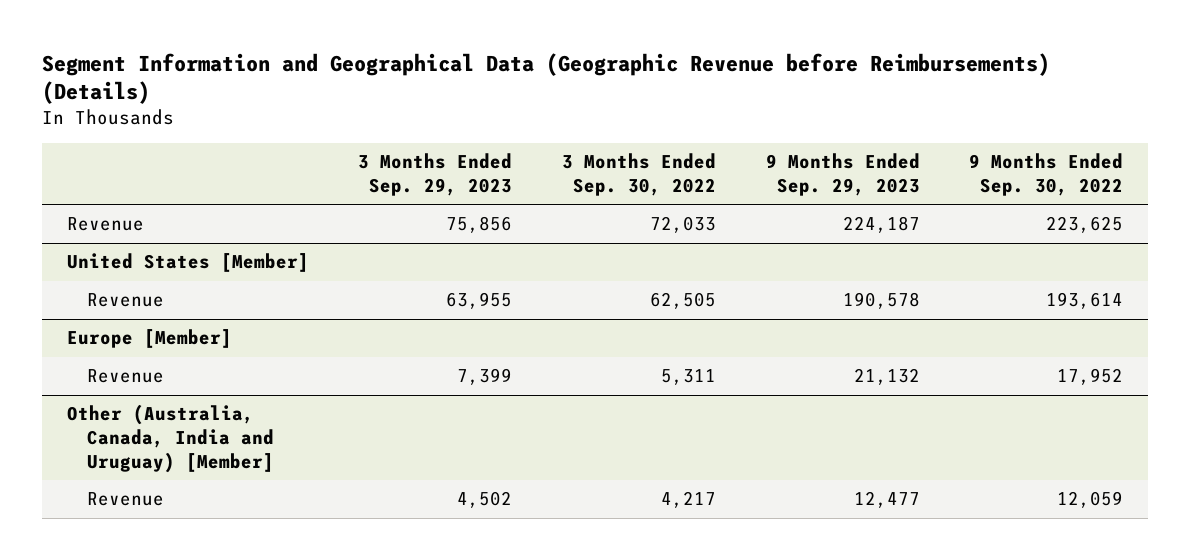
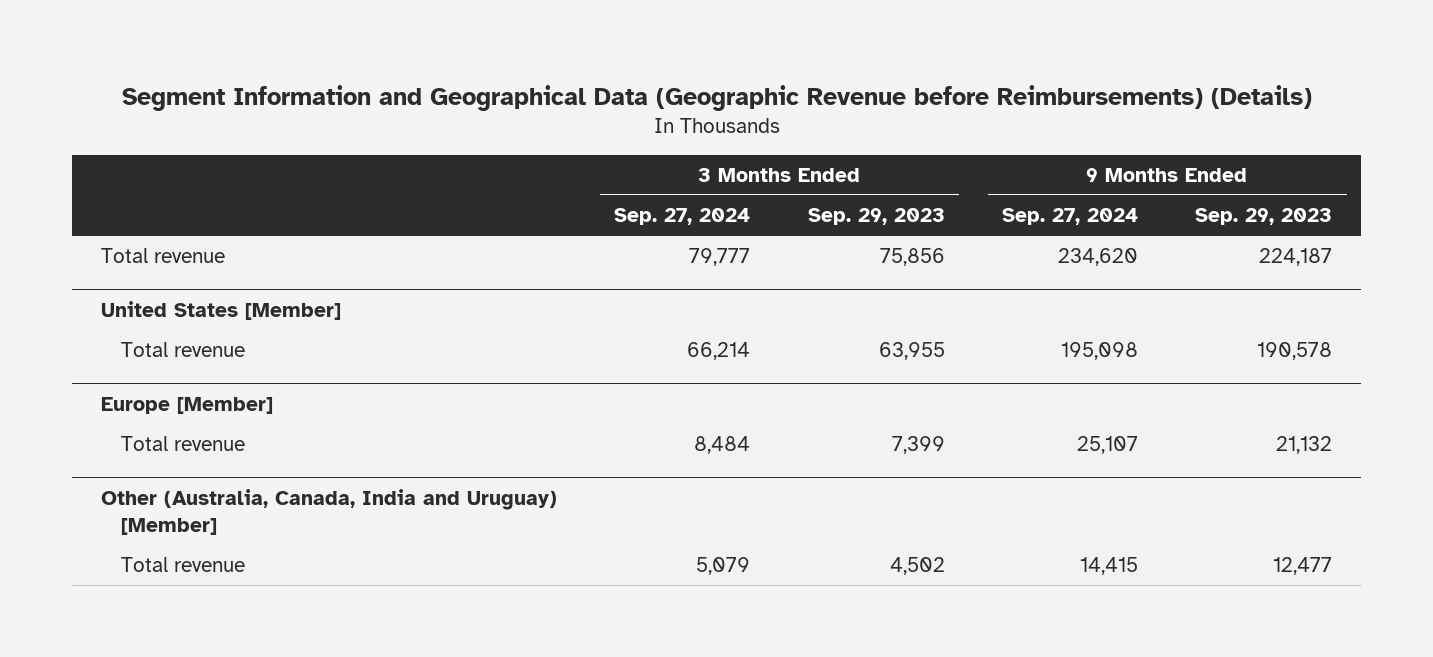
[562,153,717,196] 3 Months Ended Sep. 30, 2022 -> none
[969,153,1124,196] 9 Months Ended Sep. 30, 2022 -> none
none -> [614,208,751,226] Sep. 27, 2024
none -> [1001,208,1138,226] Sep. 27, 2024
[66,217,144,232] Revenue -> [100,248,225,264] Total revenue
[86,293,164,308] Revenue -> [120,342,245,358] Total revenue
[86,369,164,384] Revenue -> [120,436,245,452] Total revenue
[86,492,164,507] Revenue -> [120,557,245,573] Total revenue

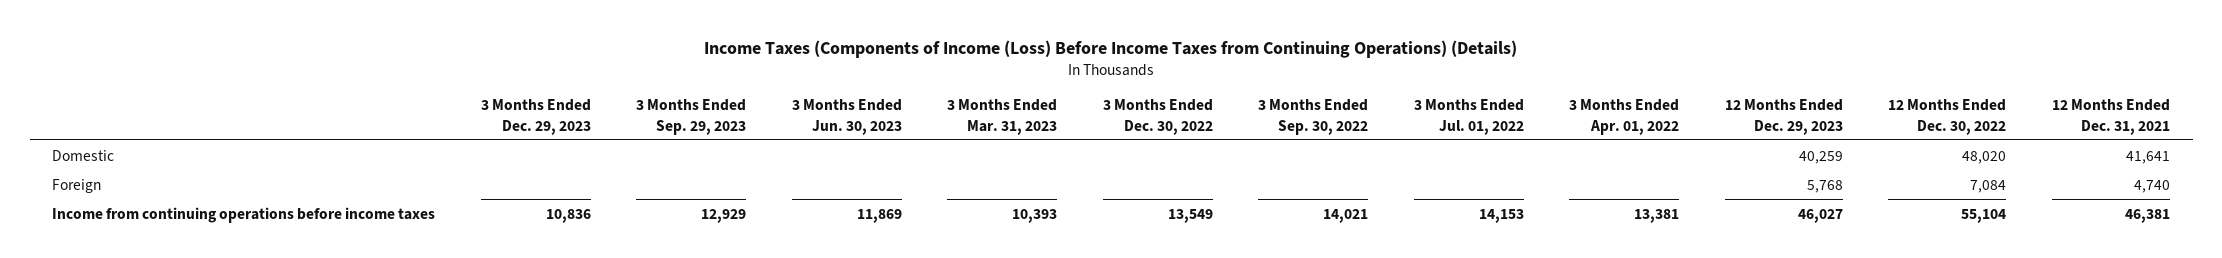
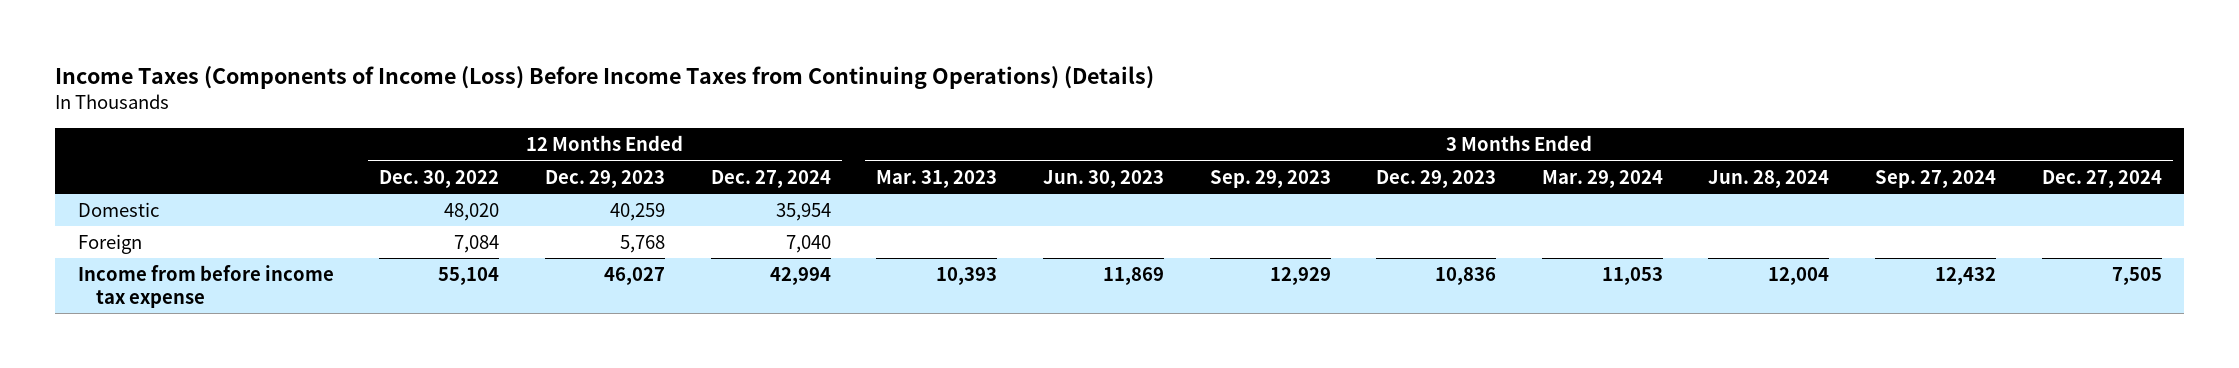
[1102,99,1213,135] 3 Months Ended Dec. 30, 2022 -> none
[1258,99,1369,135] 3 Months Ended Sep. 30, 2022 -> none
[1413,99,1524,135] 3 Months Ended Jul. 01, 2022 -> none
[1569,99,1680,135] 3 Months Ended Apr. 01, 2022 -> none
[2051,99,2170,135] 12 Months Ended Dec. 31, 2021 -> none
none -> [710,169,831,188] Dec. 27, 2024
none -> [1541,169,1663,188] Mar. 29, 2024
none -> [1708,169,1830,188] Jun. 28, 2024
none -> [1875,169,1997,188] Sep. 27, 2024
none -> [2041,169,2162,188] Dec. 27, 2024
[52,206,436,223] Income from continuing operations before income taxes -> [77,265,334,308] Income from before income tax expense

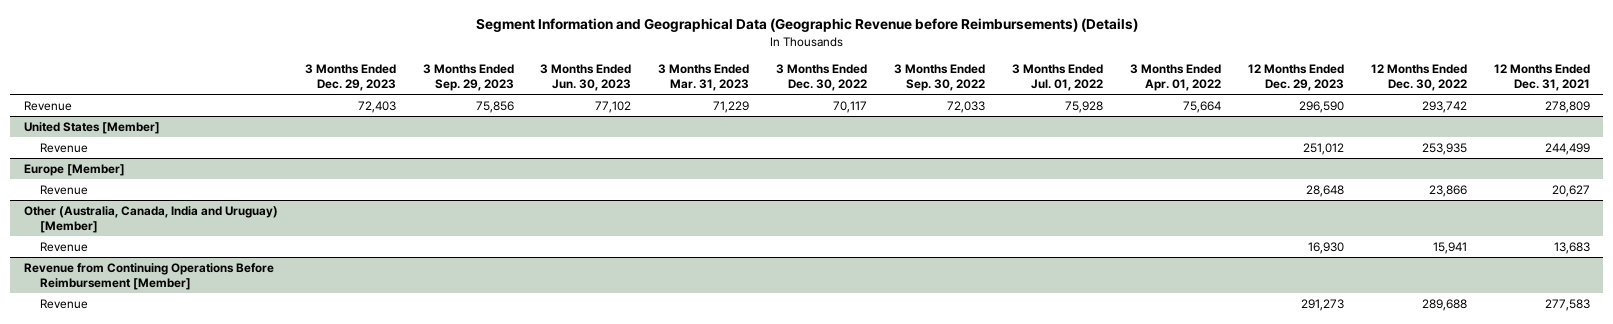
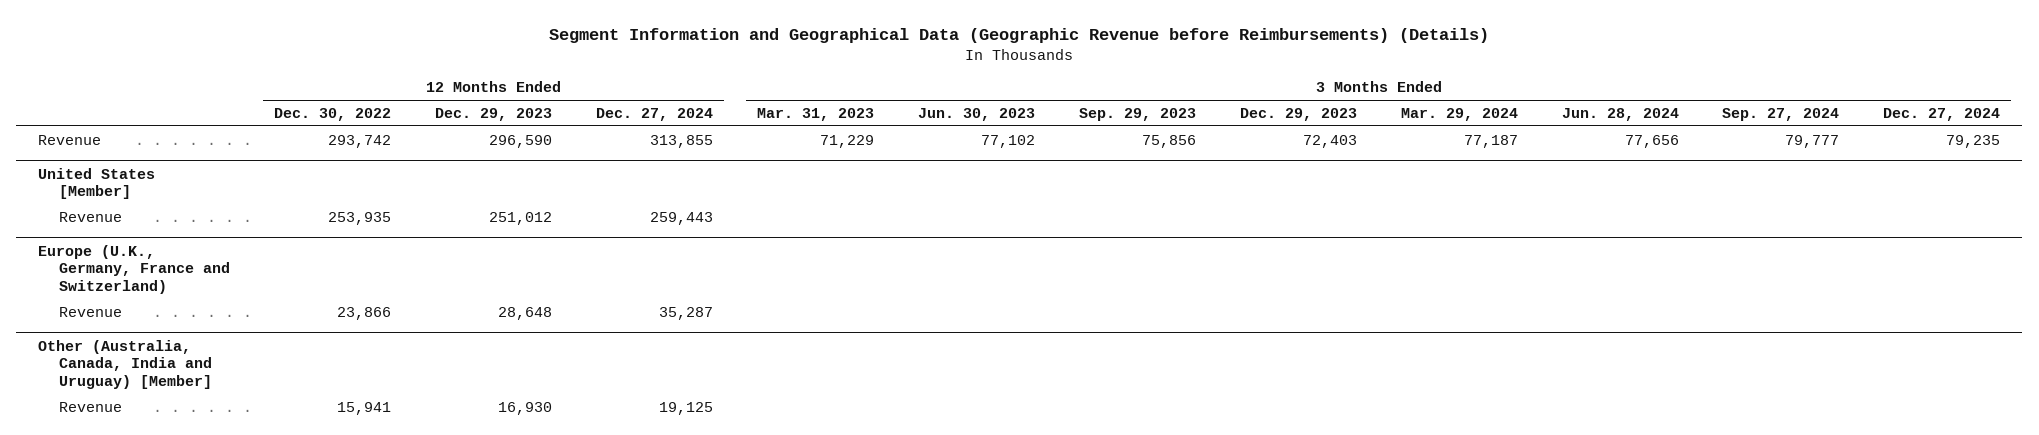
[776,64,868,91] 3 Months Ended Dec. 30, 2022 -> none
[894,64,986,91] 3 Months Ended Sep. 30, 2022 -> none
[1012,64,1104,91] 3 Months Ended Jul. 01, 2022 -> none
[1129,64,1221,91] 3 Months Ended Apr. 01, 2022 -> none
[1493,64,1590,91] 12 Months Ended Dec. 31, 2021 -> none
none -> [596,107,714,121] Dec. 27, 2024
none -> [1400,107,1518,121] Mar. 29, 2024
none -> [1561,107,1679,121] Jun. 28, 2024
none -> [1722,107,1840,121] Sep. 27, 2024
none -> [1883,107,2001,121] Dec. 27, 2024
[23,164,125,177] Europe [Member] -> [38,244,231,294] Europe (U.K., Germany, France and Switzerland)
[23,263,274,290] Revenue from Continuing Operations Before Reimbursement [Member] -> none
[40,299,89,310] Revenue -> none

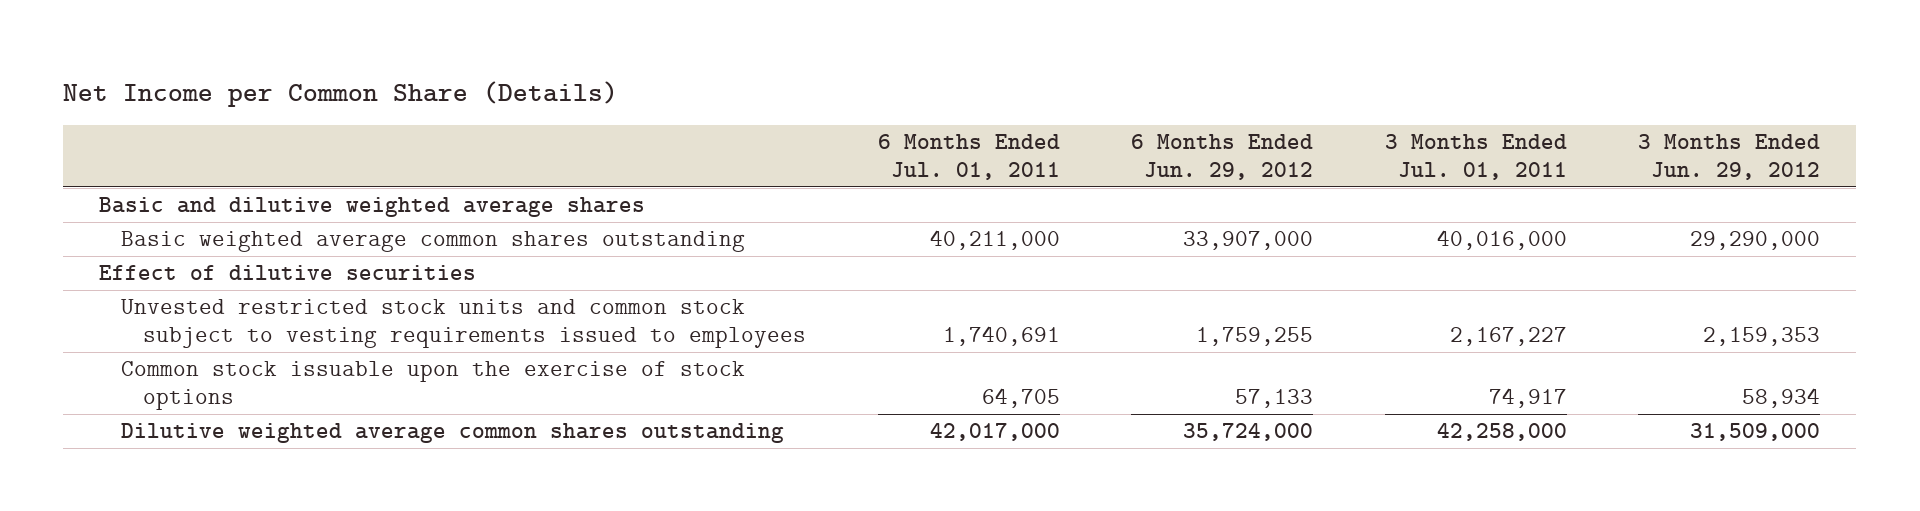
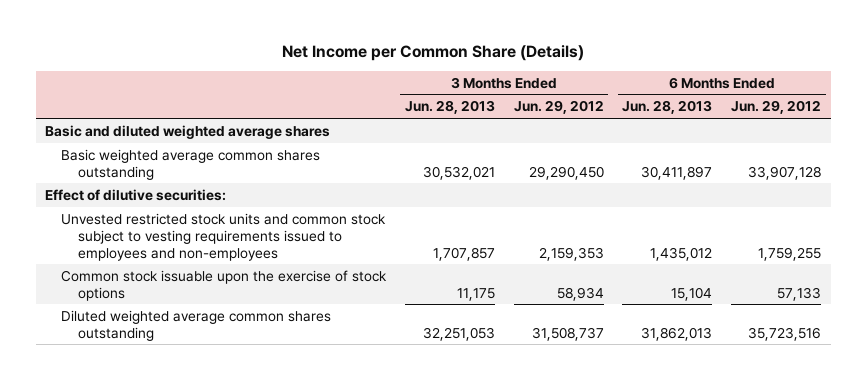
[877,134,1060,180] 6 Months Ended Jul. 01, 2011 -> none
[1384,134,1567,180] 3 Months Ended Jul. 01, 2011 -> none
none -> [405,100,496,115] Jun. 28, 2013
none -> [622,100,713,115] Jun. 28, 2013
[99,197,646,218] Basic and dilutive weighted average shares -> [45,124,331,139] Basic and diluted weighted average shares
[1183,231,1314,251] 33,907,000 -> [748,165,822,180] 33,907,128
[1690,231,1821,251] 29,290,000 -> [528,165,604,180] 29,290,450
[99,265,477,281] Effect of dilutive securities -> [45,188,227,201] Effect of dilutive securities:
[121,299,807,349] Unvested restricted stock units and common stock subject to vesting requirements issued to employees -> [61,212,387,261] Unvested restricted stock units and common stock subject to vesting requirements issued to employees and non-employees
[121,423,785,444] Dilutive weighted average common shares outstanding -> [61,309,332,341] Diluted weighted average common shares outstanding
[1183,423,1314,442] 35,724,000 -> [748,326,822,341] 35,723,516
[1690,423,1821,442] 31,509,000 -> [531,326,604,341] 31,508,737

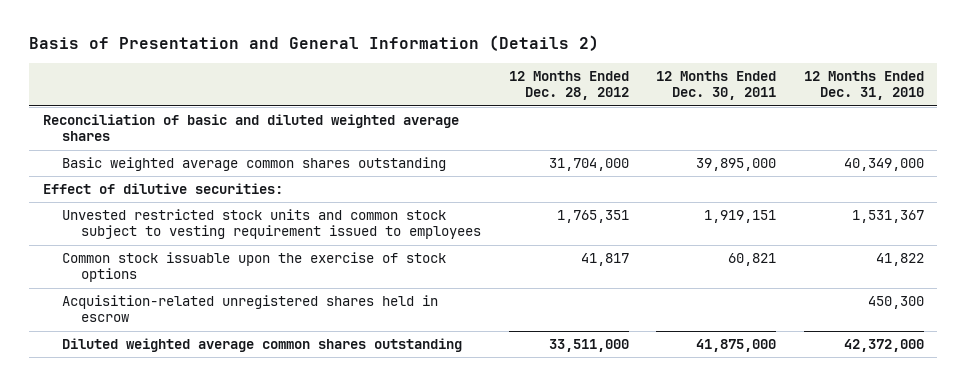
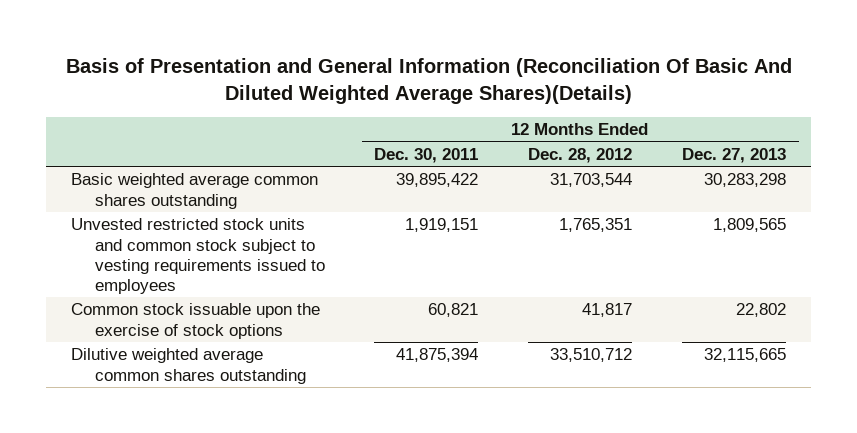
[28,35,599,52] Basis of Presentation and General Information (Details 2) -> [65,57,792,104] Basis of Presentation and General Information (Reconciliation Of Basic And Diluted Weighted Average Shares)(Details)
[803,70,924,101] 12 Months Ended Dec. 31, 2010 -> none
none -> [682,147,787,163] Dec. 27, 2013
[42,114,459,142] Reconciliation of basic and diluted weighted average shares -> none
[42,183,283,195] Effect of dilutive securities: -> none
[548,158,629,172] 31,704,000 -> [550,173,633,188] 31,703,544
[696,158,777,172] 39,895,000 -> [396,173,479,188] 39,895,422
[61,209,482,240] Unvested restricted stock units and common stock subject to vesting requirement issued to employees -> [71,218,325,295] Unvested restricted stock units and common stock subject to vesting requirements issued to employees
[61,295,438,323] Acquisition-related unregistered shares held in escrow -> none
[61,338,462,353] Diluted weighted average common shares outstanding -> [71,348,306,384] Dilutive weighted average common shares outstanding
[548,339,629,353] 33,511,000 -> [550,348,633,363] 33,510,712
[696,339,777,353] 41,875,000 -> [396,348,479,363] 41,875,394

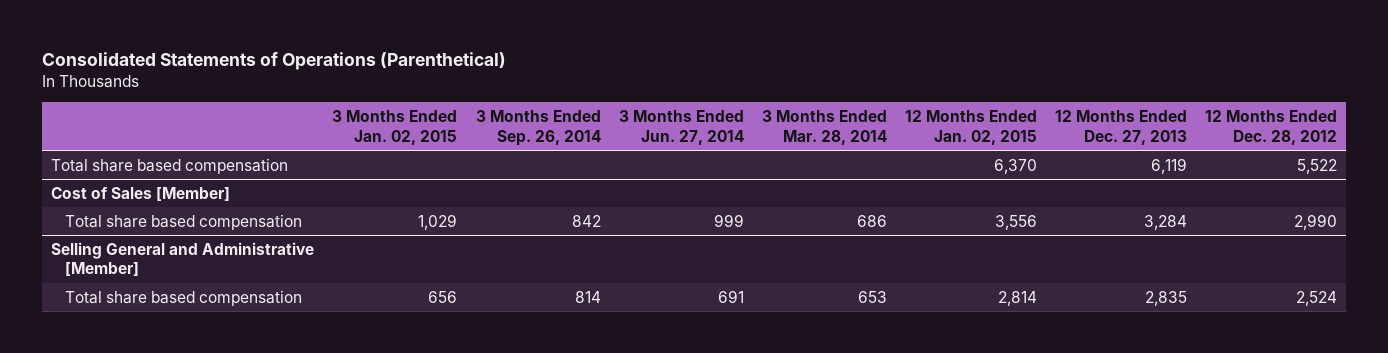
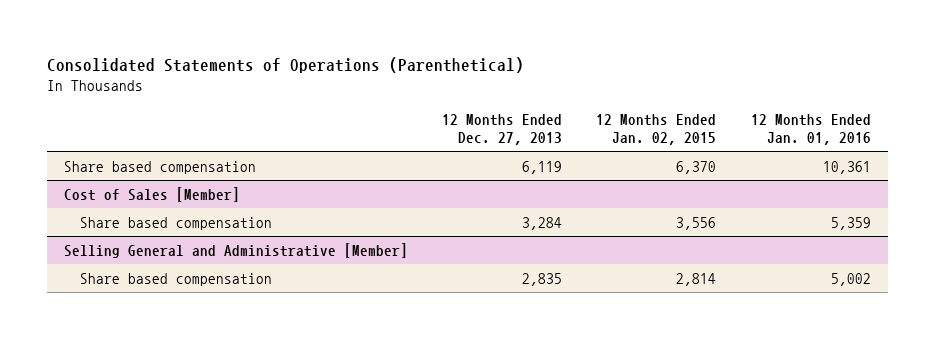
[332,110,458,145] 3 Months Ended Jan. 02, 2015 -> none
[475,110,601,146] 3 Months Ended Sep. 26, 2014 -> none
[618,110,744,145] 3 Months Ended Jun. 27, 2014 -> none
[761,110,887,145] 3 Months Ended Mar. 28, 2014 -> none
[1204,110,1337,145] 12 Months Ended Dec. 28, 2012 -> none
none -> [750,114,871,145] 12 Months Ended Jan. 01, 2016
[51,157,289,174] Total share based compensation -> [63,160,256,174] Share based compensation
[64,213,302,230] Total share based compensation -> [80,216,273,230] Share based compensation
[64,289,302,306] Total share based compensation -> [80,272,273,286] Share based compensation

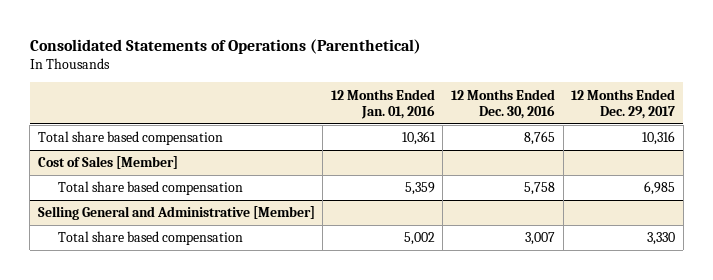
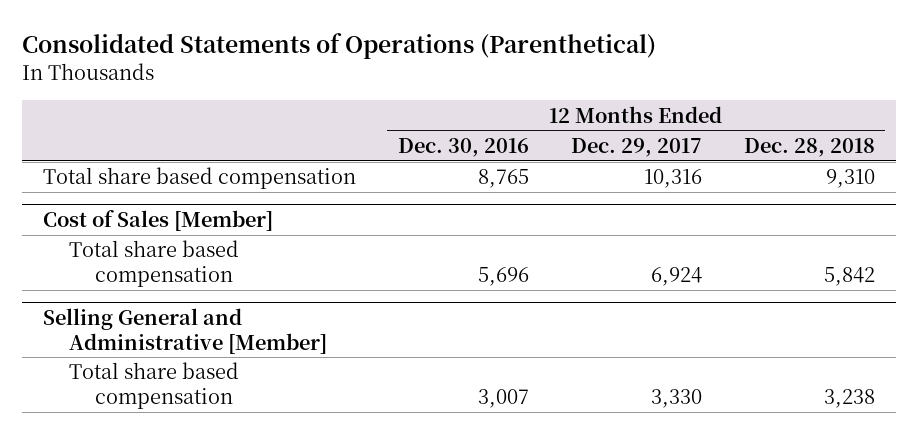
[330,88,435,119] 12 Months Ended Jan. 01, 2016 -> none
none -> [743,137,875,157] Dec. 28, 2018
[523,182,555,196] 5,758 -> [477,267,529,287] 5,696
[644,181,676,196] 6,985 -> [650,267,702,287] 6,924

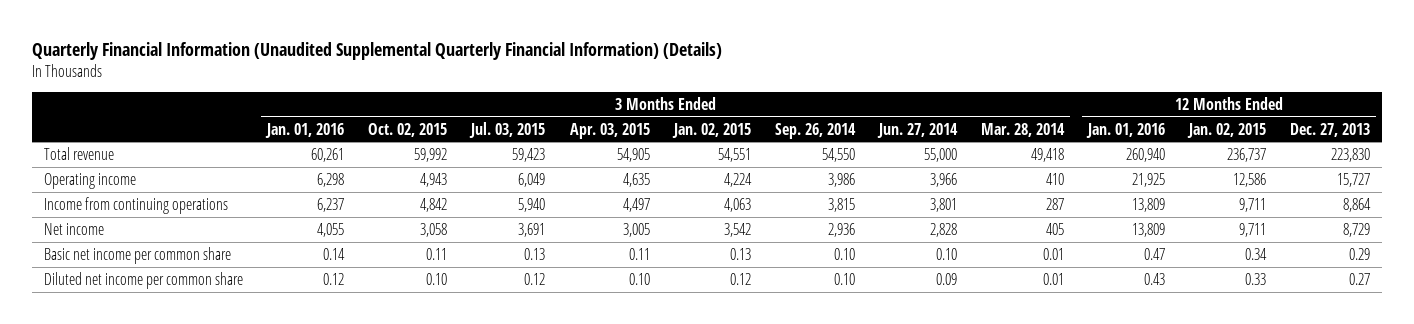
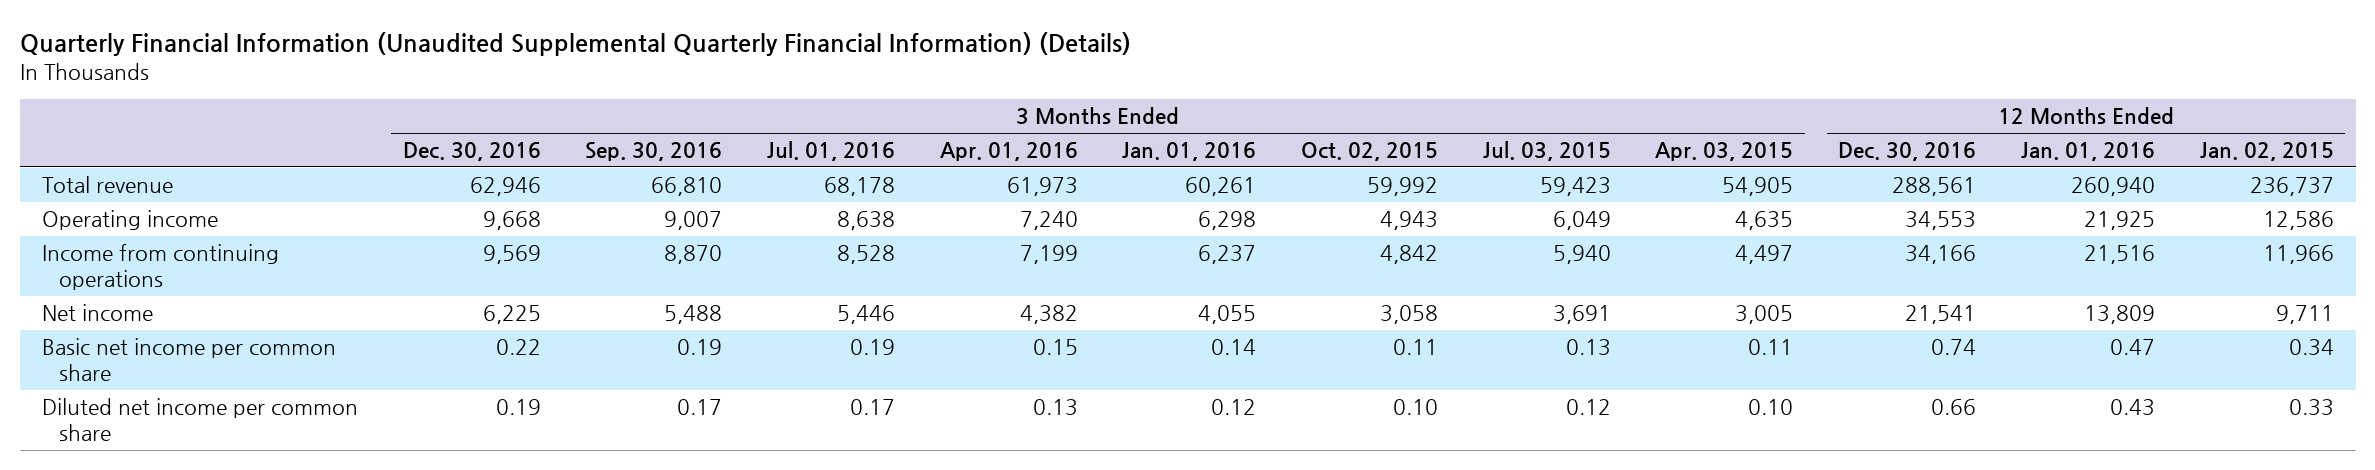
[671,122,751,138] Jan. 02, 2015 -> none
[774,122,856,139] Sep. 26, 2014 -> none
[876,122,958,138] Jun. 27, 2014 -> none
[980,122,1065,137] Mar. 28, 2014 -> none
[1290,122,1371,137] Dec. 27, 2013 -> none
none -> [402,142,541,162] Dec. 30, 2016
none -> [585,142,723,162] Sep. 30, 2016
none -> [767,141,896,162] Jul. 01, 2016
none -> [939,142,1078,162] Apr. 01, 2016
none -> [1838,142,1977,162] Dec. 30, 2016
[1131,197,1165,212] 13,809 -> [2083,245,2155,265] 21,516
[1238,197,1266,212] 9,711 -> [2262,245,2334,265] 11,966

